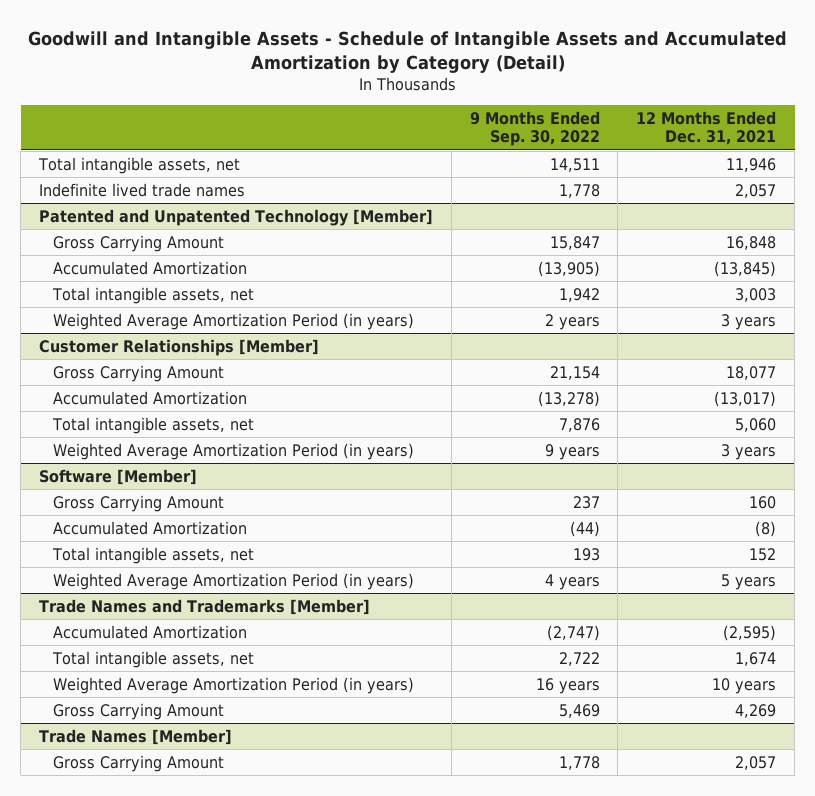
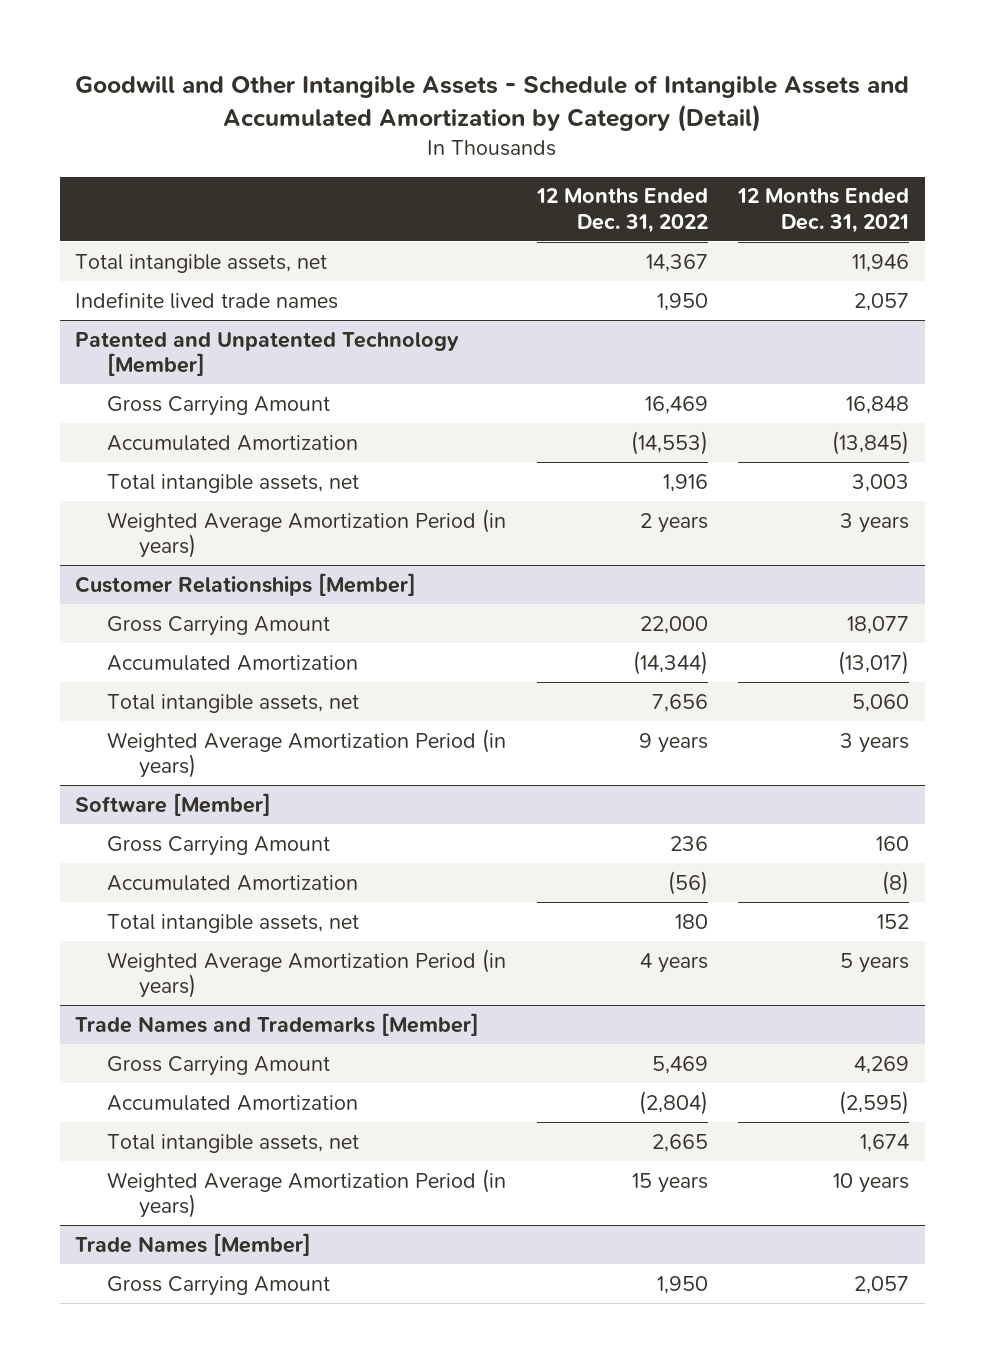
[27,30,787,73] Goodwill and Intangible Assets - Schedule of Intangible Assets and Accumulated Amortization by Category (Detail) -> [75,75,910,133] Goodwill and Other Intangible Assets - Schedule of Intangible Assets and Accumulated Amortization by Category (Detail)
[469,110,600,147] 9 Months Ended Sep. 30, 2022 -> none
none -> [535,188,708,233] 12 Months Ended Dec. 31, 2022
[53,702,225,720] Gross Carrying Amount -> [106,1055,330,1076] Gross Carrying Amount

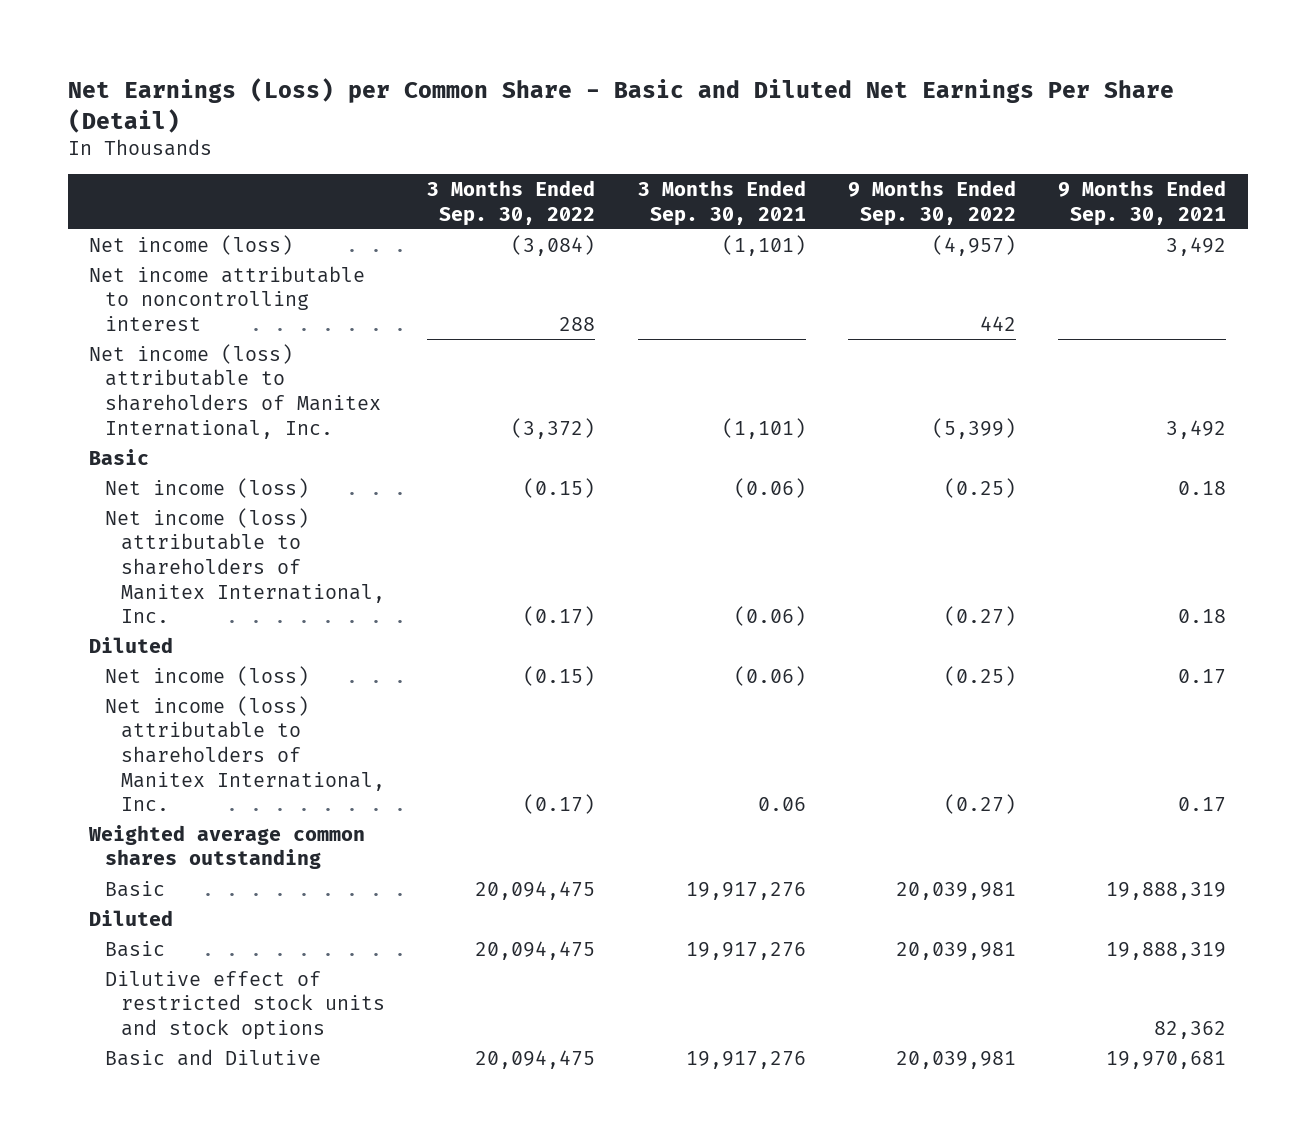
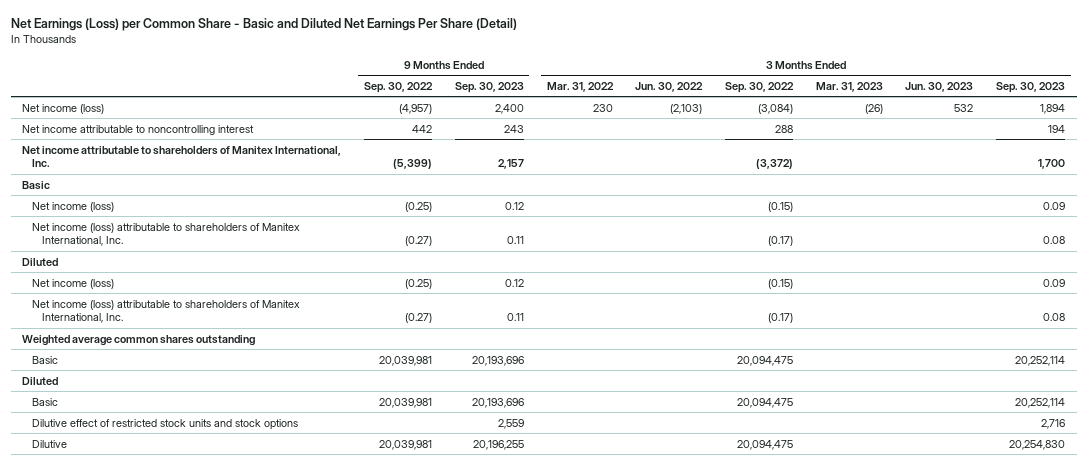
[637,180,806,226] 3 Months Ended Sep. 30, 2021 -> none
[1058,180,1227,226] 9 Months Ended Sep. 30, 2021 -> none
none -> [454,81,524,93] Sep. 30, 2023
none -> [546,81,614,92] Mar. 31, 2022
none -> [635,81,704,92] Jun. 30, 2022
none -> [815,81,883,92] Mar. 31, 2023
none -> [905,81,974,92] Jun. 30, 2023
none -> [996,81,1066,93] Sep. 30, 2023
[89,343,382,439] Net income (loss) attributable to shareholders of Manitex International, Inc. -> [22,145,342,168] Net income attributable to shareholders of Manitex International, Inc.
[105,1048,322,1066] Basic and Dilutive -> [32,439,68,448] Dilutive

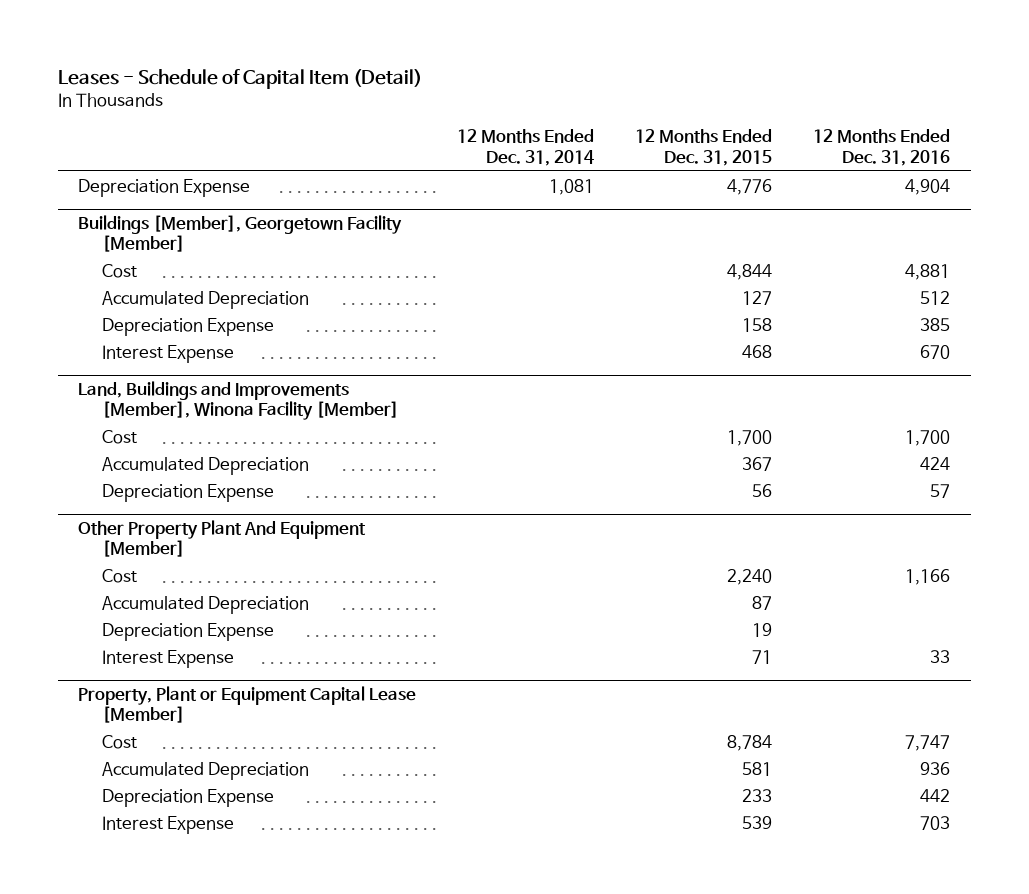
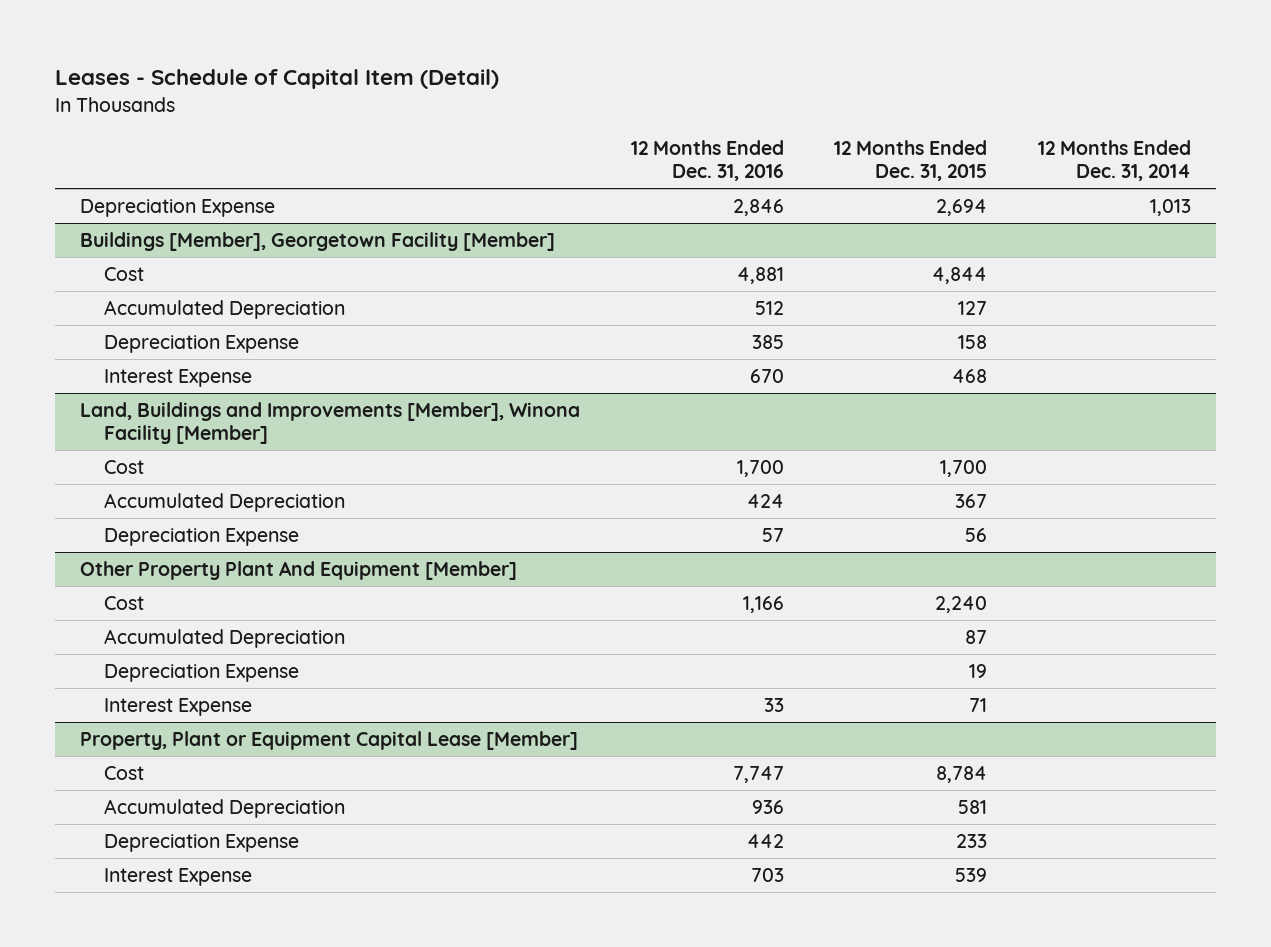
[549,178,595,195] 1,081 -> [1149,199,1191,217] 1,013
[727,178,773,195] 4,776 -> [936,199,988,217] 2,694
[905,178,951,195] 4,904 -> [732,199,784,217] 2,846

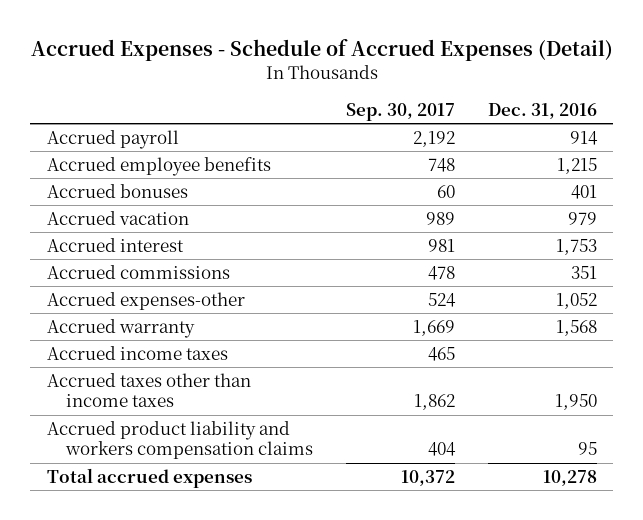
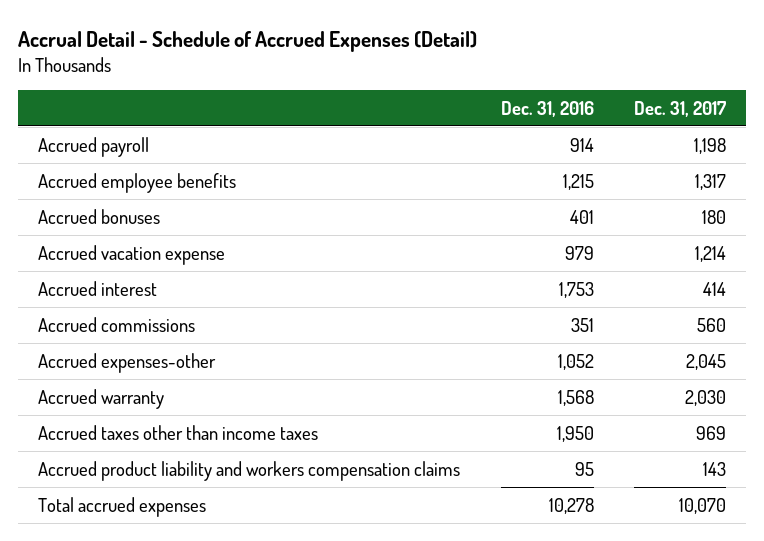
[30,39,613,62] Accrued Expenses - Schedule of Accrued Expenses (Detail) -> [18,30,478,52] Accrual Detail - Schedule of Accrued Expenses (Detail)
[345,102,455,121] Sep. 30, 2017 -> none
none -> [633,100,726,117] Dec. 31, 2017
[46,210,189,225] Accrued vacation -> [38,244,226,265] Accrued vacation expense
[46,345,228,360] Accrued income taxes -> none

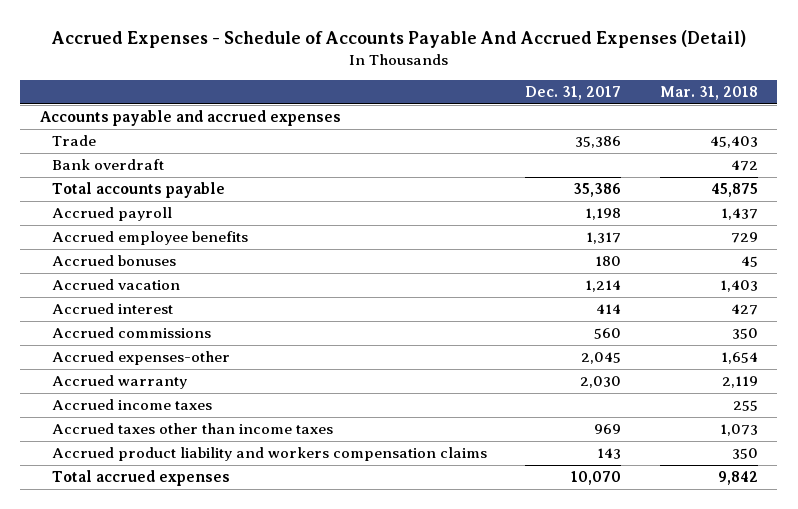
[18,30,478,52] Accrual Detail - Schedule of Accrued Expenses (Detail) -> [50,30,746,49] Accrued Expenses - Schedule of Accounts Payable And Accrued Expenses (Detail)
[500,100,594,117] Dec. 31, 2016 -> none
none -> [660,86,759,101] Mar. 31, 2018
none -> [39,110,341,127] Accounts payable and accrued expenses
none -> [51,135,96,147] Trade
none -> [51,159,164,171] Bank overdraft
none -> [51,182,225,199] Total accounts payable
[38,244,226,265] Accrued vacation expense -> [51,279,180,291] Accrued vacation
none -> [51,399,212,411] Accrued income taxes

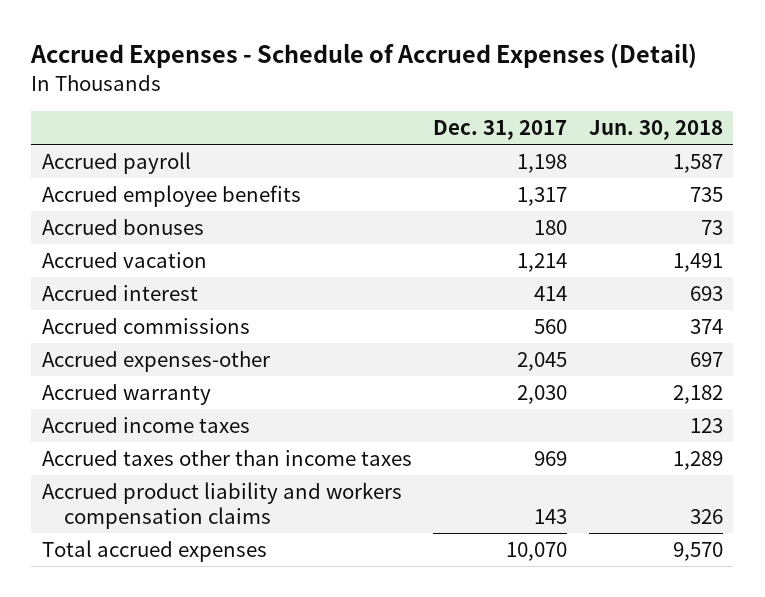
[50,30,746,49] Accrued Expenses - Schedule of Accounts Payable And Accrued Expenses (Detail) -> [30,43,698,69] Accrued Expenses - Schedule of Accrued Expenses (Detail)
[660,86,759,101] Mar. 31, 2018 -> none
none -> [588,120,723,141] Jun. 30, 2018
[39,110,341,127] Accounts payable and accrued expenses -> none
[51,135,96,147] Trade -> none
[51,159,164,171] Bank overdraft -> none
[51,182,225,199] Total accounts payable -> none

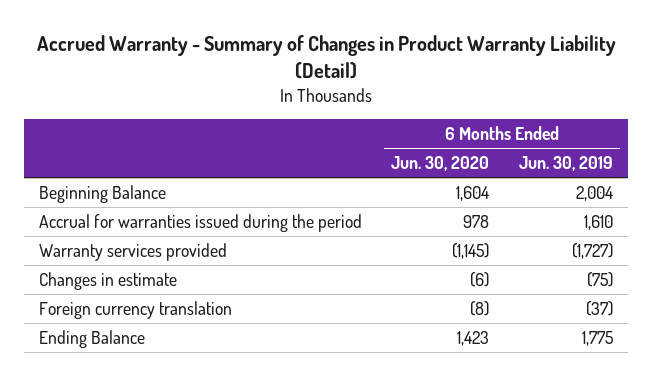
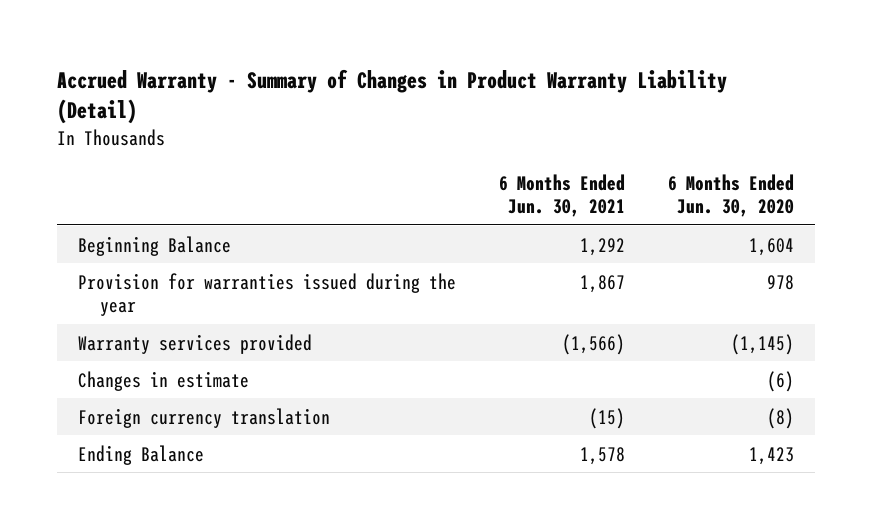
[518,156,613,172] Jun. 30, 2019 -> none
none -> [499,173,626,218] 6 Months Ended Jun. 30, 2021
[38,213,362,232] Accrual for warranties issued during the period -> [78,272,457,316] Provision for warranties issued during the year

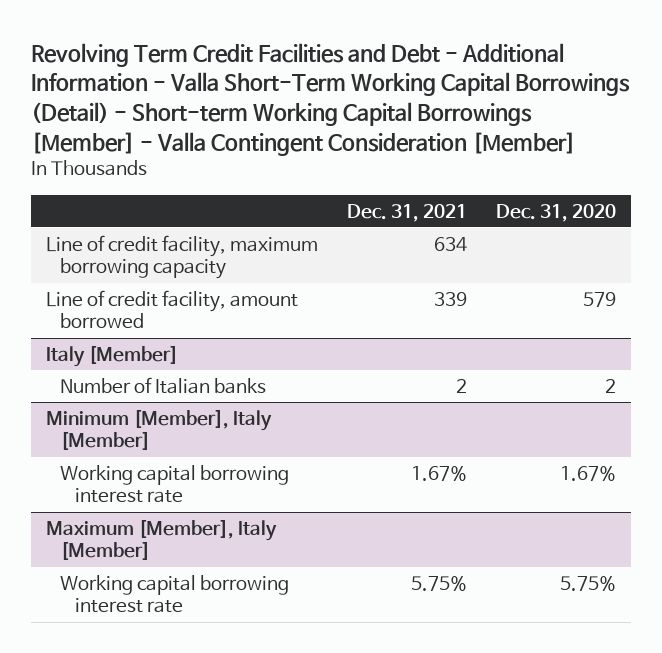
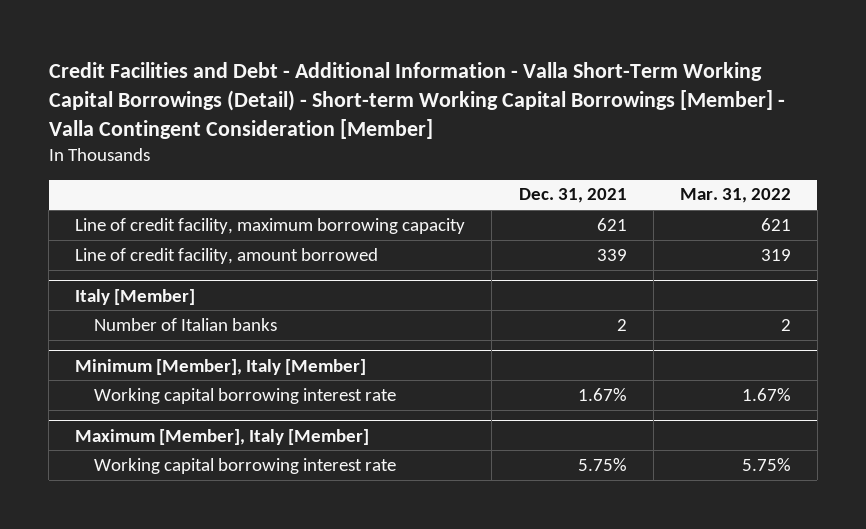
[30,42,630,156] Revolving Term Credit Facilities and Debt - Additional Information - Valla Short-Term Working Capital Borrowings (Detail) - Short-term Working Capital Borrowings [Member] - Valla Contingent Consideration [Member] -> [48,61,785,139] Credit Facilities and Debt - Additional Information - Valla Short-Term Working Capital Borrowings (Detail) - Short-term Working Capital Borrowings [Member] - Valla Contingent Consideration [Member]
[496,203,617,222] Dec. 31, 2020 -> none
none -> [679,188,791,204] Mar. 31, 2022
[433,236,467,251] 634 -> [596,217,627,231] 621

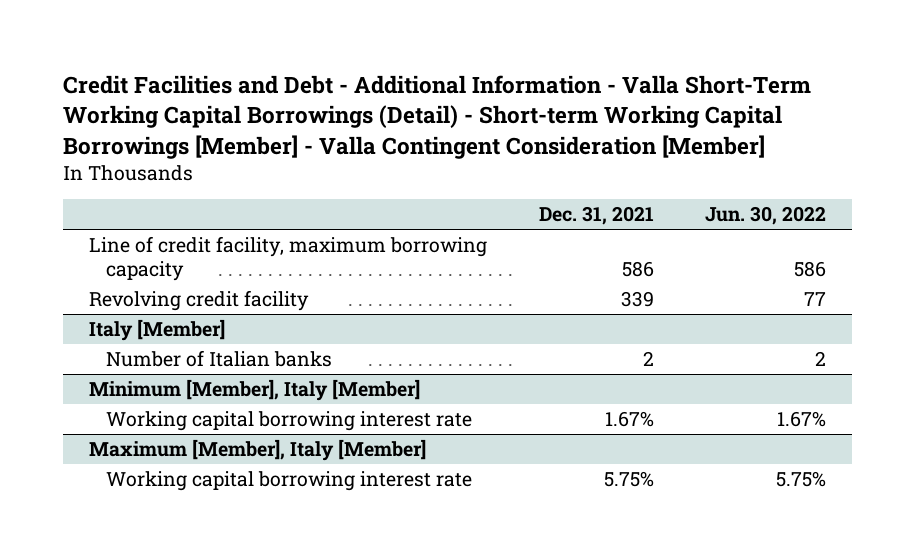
[679,188,791,204] Mar. 31, 2022 -> none
none -> [705,206,827,226] Jun. 30, 2022
[596,217,627,231] 621 -> [621,260,654,277] 586
[75,247,379,264] Line of credit facility, amount borrowed -> [88,289,309,311] Revolving credit facility

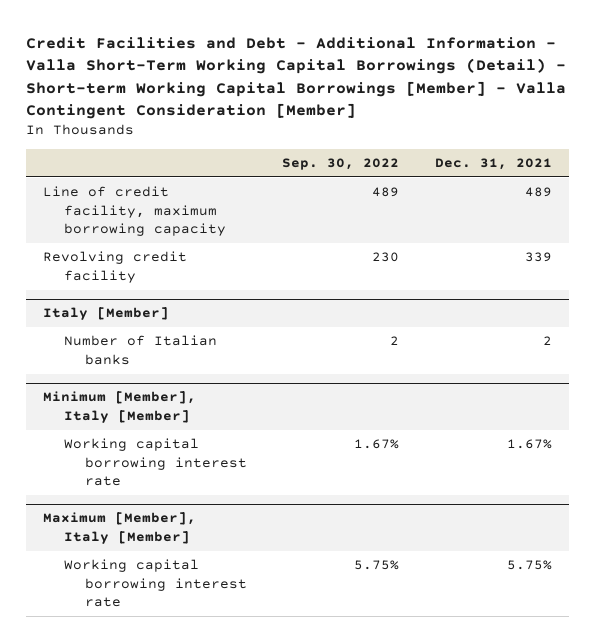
[705,206,827,226] Jun. 30, 2022 -> none
none -> [282,157,400,170] Sep. 30, 2022
[621,260,654,277] 586 -> [524,187,552,198] 489

